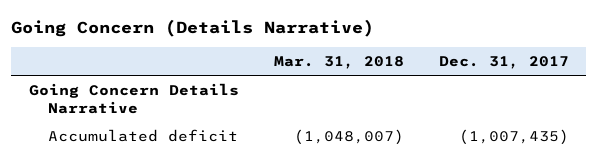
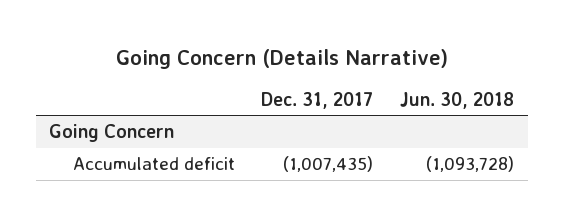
[273,55,404,69] Mar. 31, 2018 -> none
none -> [400,91,515,109] Jun. 30, 2018
[28,83,239,114] Going Concern Details Narrative -> [49,124,175,143] Going Concern

